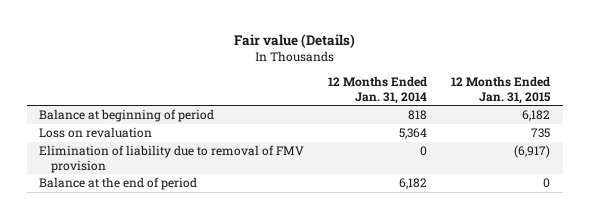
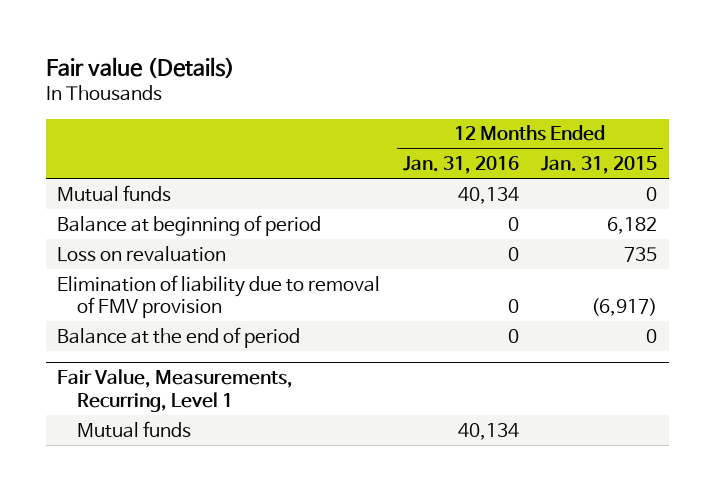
[328,76,428,104] 12 Months Ended Jan. 31, 2014 -> none
none -> [402,155,519,174] Jan. 31, 2016
none -> [57,184,172,202] Mutual funds
none -> [57,368,294,412] Fair Value, Measurements, Recurring, Level 1
none -> [77,420,192,438] Mutual funds

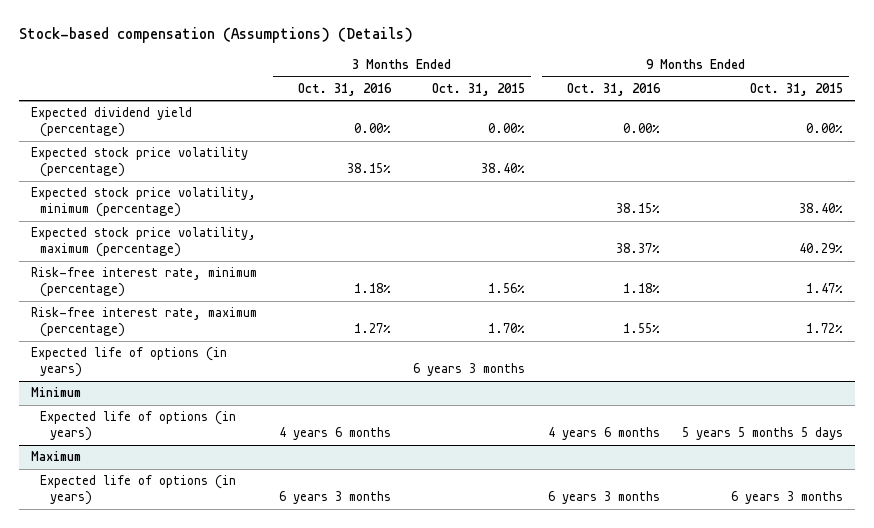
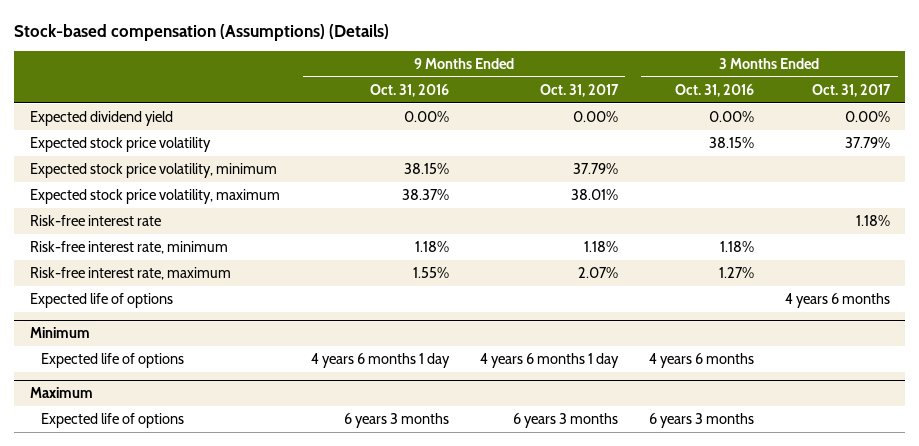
[432,82,526,96] Oct. 31, 2015 -> none
[750,82,844,96] Oct. 31, 2015 -> none
none -> [539,83,619,97] Oct. 31, 2017
none -> [811,83,891,97] Oct. 31, 2017
[30,107,192,138] Expected dividend yield (percentage) -> [29,110,173,126] Expected dividend yield
[30,147,248,178] Expected stock price volatility (percentage) -> [29,136,211,152] Expected stock price volatility
[30,187,256,218] Expected stock price volatility, minimum (percentage) -> [29,162,277,178] Expected stock price volatility, minimum
[30,227,256,258] Expected stock price volatility, maximum (percentage) -> [29,188,280,204] Expected stock price volatility, maximum
none -> [29,214,161,226] Risk-free interest rate
[30,267,257,298] Risk-free interest rate, minimum (percentage) -> [29,240,228,254] Risk-free interest rate, minimum
[30,307,257,338] Risk-free interest rate, maximum (percentage) -> [29,266,231,280] Risk-free interest rate, maximum
[30,347,227,378] Expected life of options (in years) -> [29,292,173,308] Expected life of options
[40,411,237,442] Expected life of options (in years) -> [40,352,184,368] Expected life of options
[547,427,660,441] 4 years 6 months -> [310,352,450,368] 4 years 6 months 1 day
[40,475,237,506] Expected life of options (in years) -> [40,412,184,428] Expected life of options

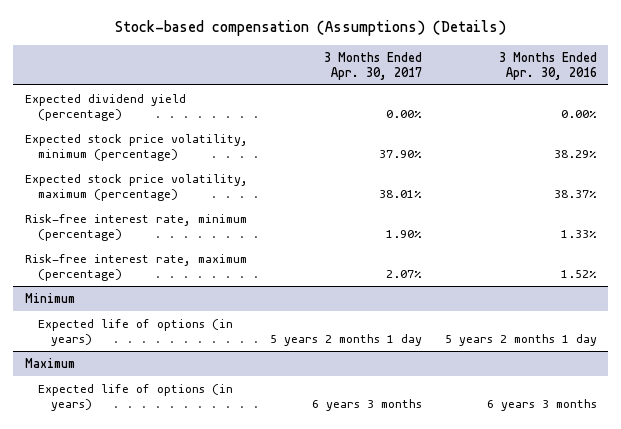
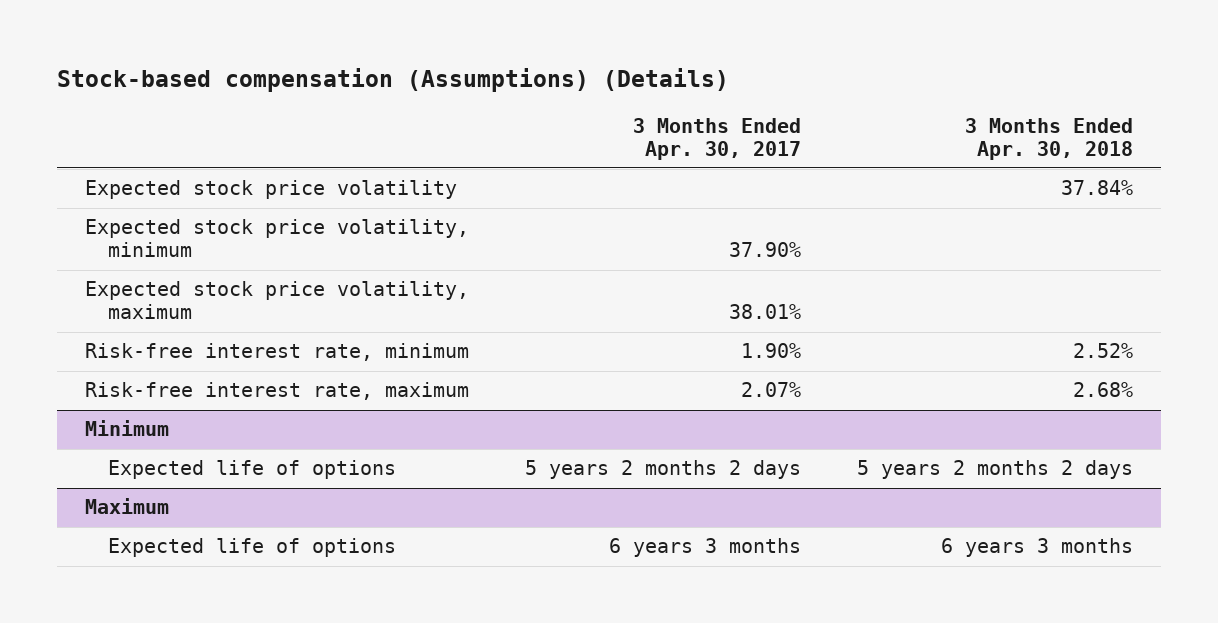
[498,51,597,80] 3 Months Ended Apr. 30, 2016 -> none
none -> [965,117,1134,160] 3 Months Ended Apr. 30, 2018
[24,93,186,121] Expected dividend yield (percentage) -> none
none -> [84,180,457,200] Expected stock price volatility
[24,133,248,161] Expected stock price volatility, minimum (percentage) -> [84,219,469,258] Expected stock price volatility, minimum
[24,173,248,201] Expected stock price volatility, maximum (percentage) -> [84,281,469,320] Expected stock price volatility, maximum
[24,213,247,241] Risk-free interest rate, minimum (percentage) -> [84,343,469,362] Risk-free interest rate, minimum
[24,253,247,281] Risk-free interest rate, maximum (percentage) -> [84,382,469,401] Risk-free interest rate, maximum
[37,318,233,346] Expected life of options (in years) -> [108,460,397,480] Expected life of options
[270,333,423,346] 5 years 2 months 1 day -> [525,460,802,480] 5 years 2 months 2 days
[37,383,233,411] Expected life of options (in years) -> [108,538,397,558] Expected life of options

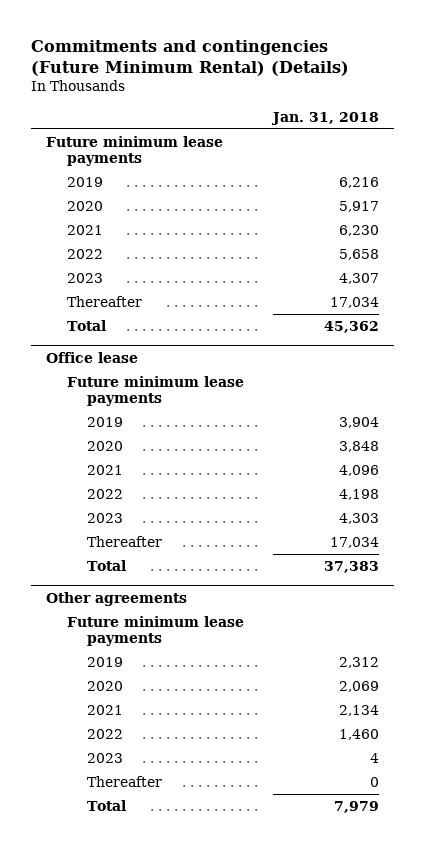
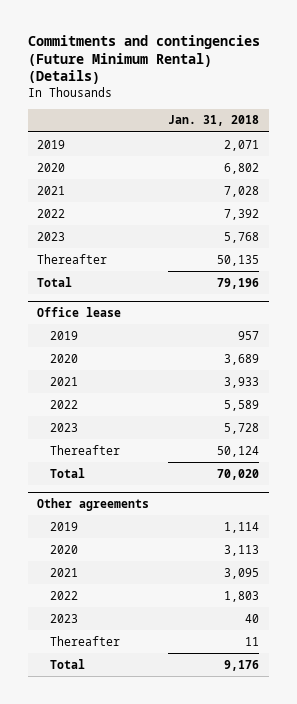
[45,136,223,166] Future minimum lease payments -> none
[339,177,380,189] 6,216 -> [224,139,260,151] 2,071
[339,201,380,213] 5,917 -> [224,162,260,174] 6,802
[339,225,380,237] 6,230 -> [224,185,260,197] 7,028
[339,249,380,261] 5,658 -> [224,208,260,220] 7,392
[339,273,380,285] 4,307 -> [224,231,260,243] 5,768
[330,297,380,309] 17,034 -> [217,254,260,266] 50,135
[324,321,380,334] 45,362 -> [217,277,260,289] 79,196
[66,376,244,406] Future minimum lease payments -> none
[339,417,380,429] 3,904 -> [238,330,260,340] 957
[339,441,380,453] 3,848 -> [224,353,260,365] 3,689
[339,465,380,477] 4,096 -> [224,376,260,388] 3,933
[339,489,380,501] 4,198 -> [224,399,260,411] 5,589
[339,513,380,525] 4,303 -> [224,422,260,434] 5,728
[330,537,380,549] 17,034 -> [217,445,260,457] 50,124
[324,561,380,574] 37,383 -> [217,468,260,480] 70,020
[66,616,244,646] Future minimum lease payments -> none
[339,657,380,669] 2,312 -> [224,521,260,533] 1,114
[339,681,380,693] 2,069 -> [224,544,260,556] 3,113
[339,705,380,717] 2,134 -> [224,567,260,579] 3,095
[339,729,380,741] 1,460 -> [224,590,260,602] 1,803
[370,753,380,764] 4 -> [245,613,260,623] 40
[370,777,380,788] 0 -> [245,636,260,646] 11
[334,801,380,814] 7,979 -> [224,659,260,671] 9,176

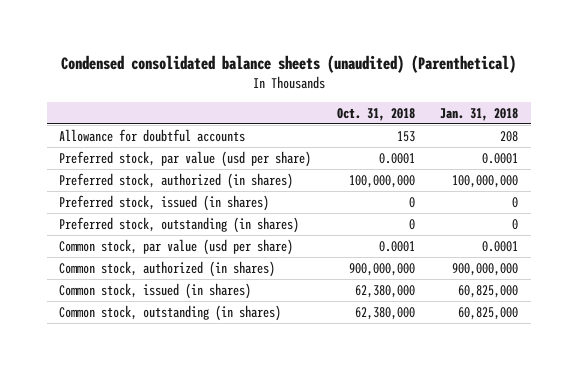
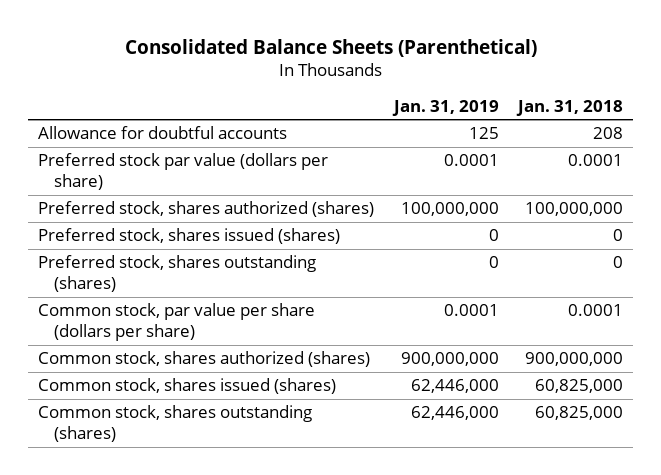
[60,54,516,73] Condensed consolidated balance sheets (unaudited) (Parenthetical) -> [124,38,537,57] Consolidated Balance Sheets (Parenthetical)
[336,107,415,121] Oct. 31, 2018 -> none
none -> [391,99,499,116] Jan. 31, 2019
[59,150,312,167] Preferred stock, par value (usd per share) -> [38,153,329,190] Preferred stock par value (dollars per share)
[59,172,294,189] Preferred stock, authorized (in shares) -> [38,201,375,218] Preferred stock, shares authorized (shares)
[59,194,270,211] Preferred stock, issued (in shares) -> [38,228,341,245] Preferred stock, shares issued (shares)
[59,216,300,233] Preferred stock, outstanding (in shares) -> [38,255,317,292] Preferred stock, shares outstanding (shares)
[59,238,294,255] Common stock, par value (usd per share) -> [38,303,316,341] Common stock, par value per share (dollars per share)
[59,260,276,277] Common stock, authorized (in shares) -> [38,351,371,368] Common stock, shares authorized (shares)
[59,282,252,299] Common stock, issued (in shares) -> [38,378,337,395] Common stock, shares issued (shares)
[59,304,282,321] Common stock, outstanding (in shares) -> [38,405,313,442] Common stock, shares outstanding (shares)

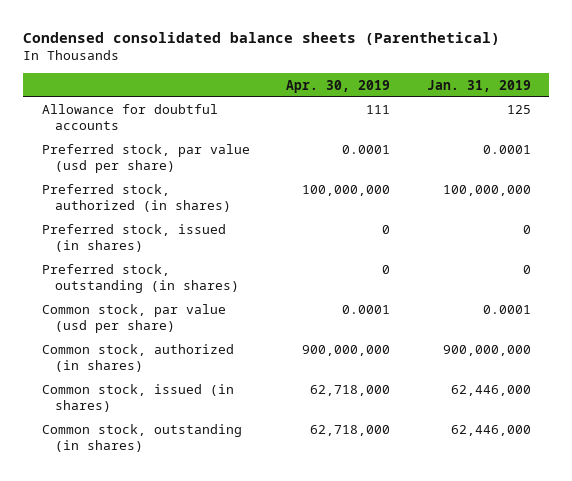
[124,38,537,57] Consolidated Balance Sheets (Parenthetical) -> [23,32,501,46] Condensed consolidated balance sheets (Parenthetical)
[516,99,624,116] Jan. 31, 2018 -> none
none -> [286,79,391,93] Apr. 30, 2019
[38,153,329,190] Preferred stock par value (dollars per share) -> [41,144,250,174] Preferred stock, par value (usd per share)
[38,201,375,218] Preferred stock, shares authorized (shares) -> [41,184,232,213] Preferred stock, authorized (in shares)
[38,228,341,245] Preferred stock, shares issued (shares) -> [41,224,226,253] Preferred stock, issued (in shares)
[38,255,317,292] Preferred stock, shares outstanding (shares) -> [41,264,240,294] Preferred stock, outstanding (in shares)
[38,303,316,341] Common stock, par value per share (dollars per share) -> [41,304,226,334] Common stock, par value (usd per share)
[38,351,371,368] Common stock, shares authorized (shares) -> [41,344,234,373] Common stock, authorized (in shares)
[38,378,337,395] Common stock, shares issued (shares) -> [41,384,234,413] Common stock, issued (in shares)
[38,405,313,442] Common stock, shares outstanding (shares) -> [41,424,242,453] Common stock, outstanding (in shares)

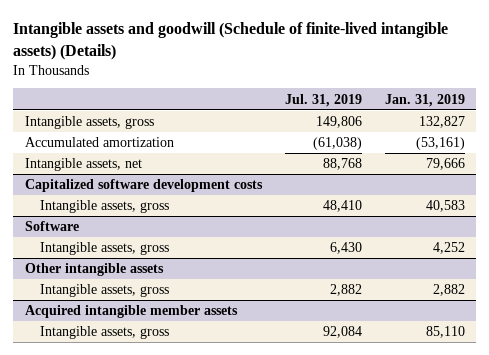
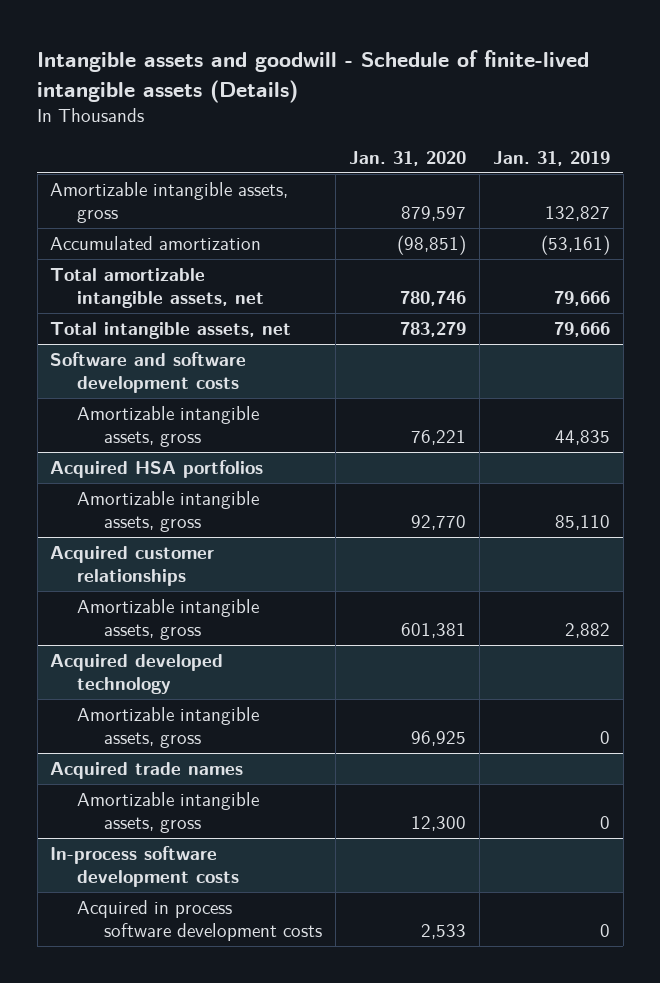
[12,22,448,60] Intangible assets and goodwill (Schedule of finite-lived intangible assets) (Details) -> [37,49,590,103] Intangible assets and goodwill - Schedule of finite-lived intangible assets (Details)
[284,93,362,107] Jul. 31, 2019 -> none
none -> [348,150,466,166] Jan. 31, 2020
[24,116,154,130] Intangible assets, gross -> [50,182,289,224] Amortizable intangible assets, gross
[24,158,142,172] Intangible assets, net -> [50,268,265,309] Total amortizable intangible assets, net
none -> [50,322,292,340] Total intangible assets, net
[24,179,263,193] Capitalized software development costs -> [50,352,247,394] Software and software development costs
[40,200,170,214] Intangible assets, gross -> [77,406,260,448] Amortizable intangible assets, gross
[425,200,465,213] 40,583 -> [554,430,610,446] 44,835
[24,221,79,232] Software -> [50,460,264,479] Acquired HSA portfolios
[40,242,170,256] Intangible assets, gross -> [77,491,260,533] Amortizable intangible assets, gross
[432,242,465,255] 4,252 -> [554,515,610,531] 85,110
[24,263,164,277] Other intangible assets -> [50,546,215,587] Acquired customer relationships
[40,284,170,298] Intangible assets, gross -> [77,599,260,641] Amortizable intangible assets, gross
[24,305,238,319] Acquired intangible member assets -> [50,654,224,695] Acquired developed technology
[40,326,170,340] Intangible assets, gross -> [77,707,260,749] Amortizable intangible assets, gross
[425,326,465,339] 85,110 -> [599,731,610,745] 0
none -> [50,762,244,780] Acquired trade names
none -> [77,792,260,834] Amortizable intangible assets, gross
none -> [50,846,240,888] In-process software development costs
none -> [77,900,323,942] Acquired in process software development costs

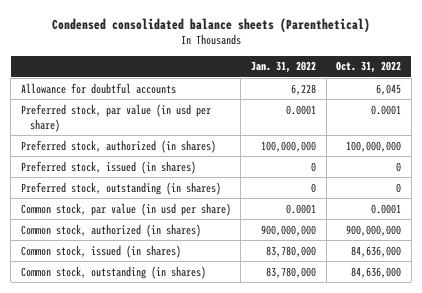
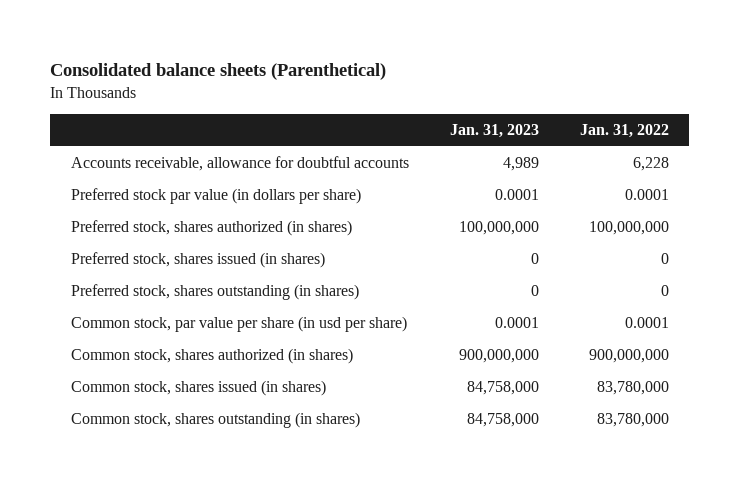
[51,17,370,32] Condensed consolidated balance sheets (Parenthetical) -> [50,62,387,80] Consolidated balance sheets (Parenthetical)
[336,61,402,74] Oct. 31, 2022 -> none
none -> [449,123,539,138] Jan. 31, 2023
[20,82,176,94] Allowance for doubtful accounts -> [70,156,409,172] Accounts receivable, allowance for doubtful accounts
[20,103,211,132] Preferred stock, par value (in usd per share) -> [70,188,361,205] Preferred stock par value (in dollars per share)
[20,139,216,153] Preferred stock, authorized (in shares) -> [70,220,352,237] Preferred stock, shares authorized (in shares)
[20,160,196,174] Preferred stock, issued (in shares) -> [70,252,325,269] Preferred stock, shares issued (in shares)
[20,181,221,195] Preferred stock, outstanding (in shares) -> [70,284,359,301] Preferred stock, shares outstanding (in shares)
[20,202,231,216] Common stock, par value (in usd per share) -> [70,316,407,333] Common stock, par value per share (in usd per share)
[20,223,201,237] Common stock, authorized (in shares) -> [70,348,353,365] Common stock, shares authorized (in shares)
[20,244,181,258] Common stock, issued (in shares) -> [70,380,326,397] Common stock, shares issued (in shares)
[20,265,206,279] Common stock, outstanding (in shares) -> [70,412,360,429] Common stock, shares outstanding (in shares)

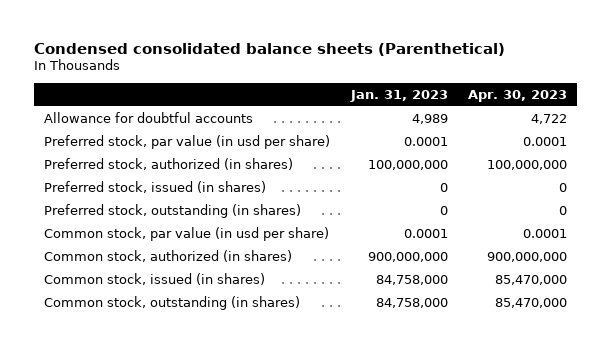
[50,62,387,80] Consolidated balance sheets (Parenthetical) -> [34,42,506,56] Condensed consolidated balance sheets (Parenthetical)
[579,123,669,138] Jan. 31, 2022 -> none
none -> [468,89,568,102] Apr. 30, 2023
[70,156,409,172] Accounts receivable, allowance for doubtful accounts -> [44,111,254,123] Allowance for doubtful accounts
[70,188,361,205] Preferred stock par value (in dollars per share) -> [44,134,331,149] Preferred stock, par value (in usd per share)
[70,220,352,237] Preferred stock, shares authorized (in shares) -> [44,157,294,170] Preferred stock, authorized (in shares)
[70,252,325,269] Preferred stock, shares issued (in shares) -> [44,180,267,193] Preferred stock, issued (in shares)
[70,284,359,301] Preferred stock, shares outstanding (in shares) -> [44,203,302,218] Preferred stock, outstanding (in shares)
[70,316,407,333] Common stock, par value per share (in usd per share) -> [44,226,330,241] Common stock, par value (in usd per share)
[70,348,353,365] Common stock, shares authorized (in shares) -> [44,249,293,262] Common stock, authorized (in shares)
[70,380,326,397] Common stock, shares issued (in shares) -> [44,272,266,285] Common stock, issued (in shares)
[70,412,360,429] Common stock, shares outstanding (in shares) -> [44,295,301,310] Common stock, outstanding (in shares)

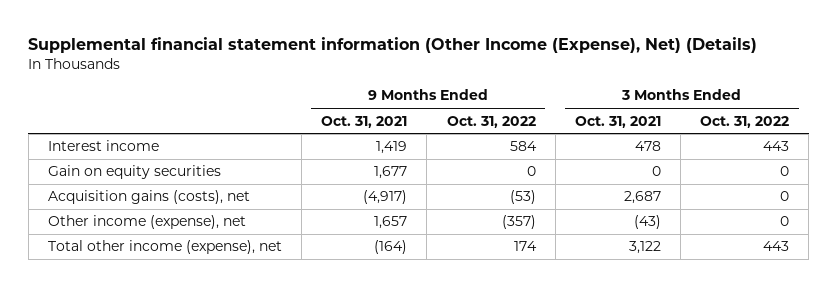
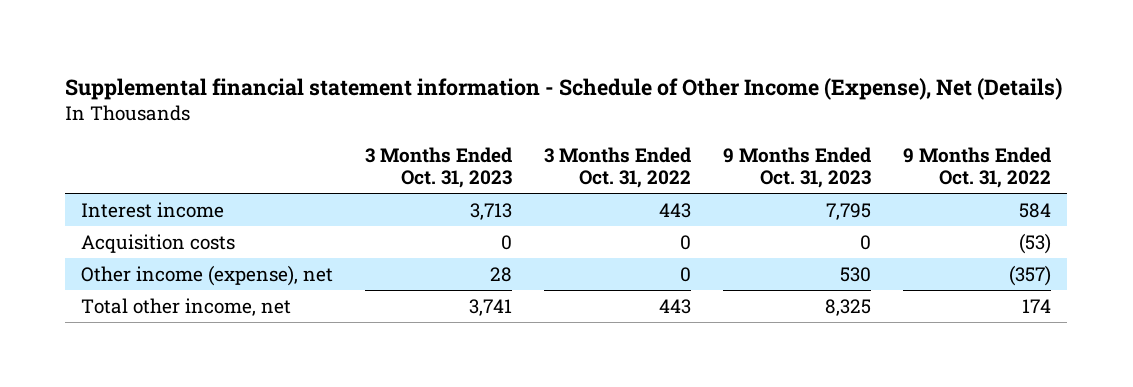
[28,37,758,54] Supplemental financial statement information (Other Income (Expense), Net) (Details) -> [65,77,1063,100] Supplemental financial statement information - Schedule of Other Income (Expense), Net (Details)
[321,115,408,128] Oct. 31, 2021 -> none
[574,115,661,128] Oct. 31, 2021 -> none
none -> [365,146,513,189] 3 Months Ended Oct. 31, 2023
none -> [723,146,872,189] 9 Months Ended Oct. 31, 2023
[48,165,222,180] Gain on equity securities -> none
[48,190,251,205] Acquisition gains (costs), net -> [81,233,236,253] Acquisition costs
[48,240,283,255] Total other income (expense), net -> [81,297,292,316] Total other income, net

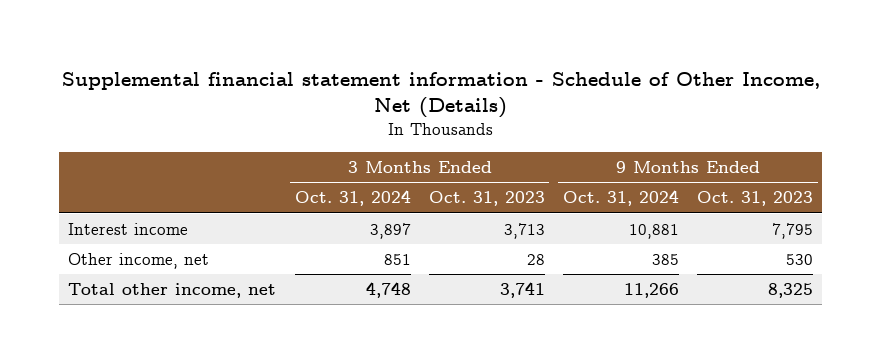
[65,77,1063,100] Supplemental financial statement information - Schedule of Other Income (Expense), Net (Details) -> [61,71,820,119] Supplemental financial statement information - Schedule of Other Income, Net (Details)
[544,146,692,189] 3 Months Ended Oct. 31, 2022 -> none
[903,146,1052,189] 9 Months Ended Oct. 31, 2022 -> none
none -> [294,190,411,207] Oct. 31, 2024
none -> [563,190,680,207] Oct. 31, 2024
[81,233,236,253] Acquisition costs -> none
[81,264,334,286] Other income (expense), net -> [68,253,210,270] Other income, net

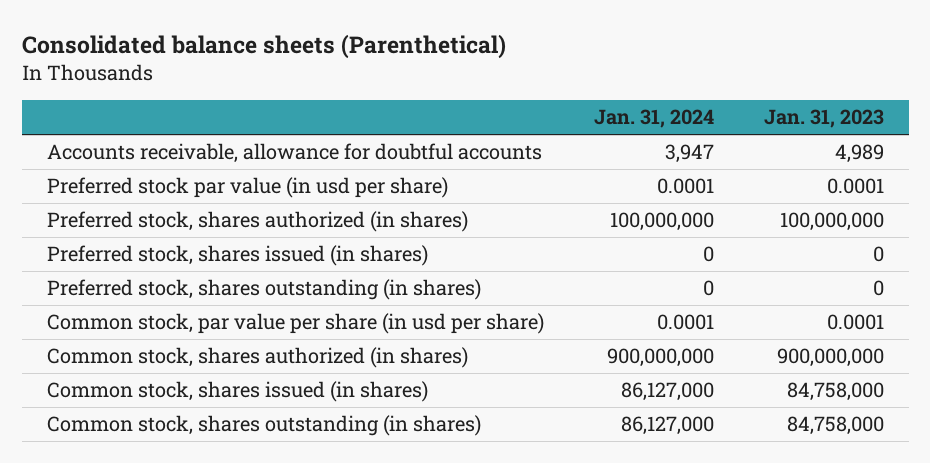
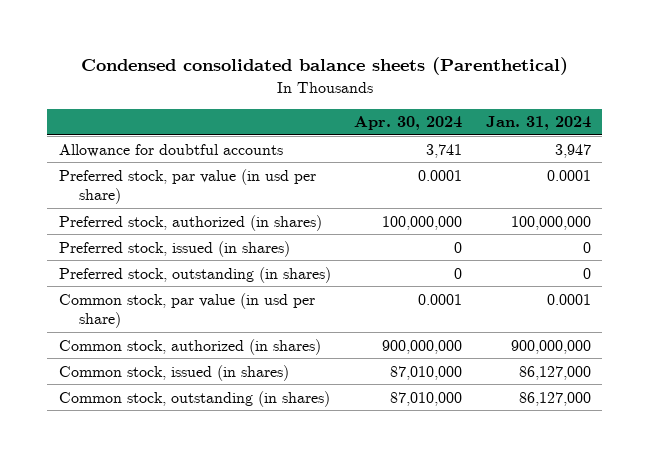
[21,33,506,59] Consolidated balance sheets (Parenthetical) -> [80,57,568,76] Condensed consolidated balance sheets (Parenthetical)
[763,109,884,129] Jan. 31, 2023 -> none
none -> [354,116,463,131] Apr. 30, 2024
[46,143,542,164] Accounts receivable, allowance for doubtful accounts -> [58,143,283,157] Allowance for doubtful accounts
[46,177,448,199] Preferred stock par value (in usd per share) -> [58,168,316,205] Preferred stock, par value (in usd per share)
[46,211,468,233] Preferred stock, shares authorized (in shares) -> [58,214,322,231] Preferred stock, authorized (in shares)
[46,245,428,267] Preferred stock, shares issued (in shares) -> [58,240,290,257] Preferred stock, issued (in shares)
[46,279,481,301] Preferred stock, shares outstanding (in shares) -> [58,266,331,283] Preferred stock, outstanding (in shares)
[46,313,544,335] Common stock, par value per share (in usd per share) -> [58,292,315,329] Common stock, par value (in usd per share)
[46,347,468,369] Common stock, shares authorized (in shares) -> [58,338,321,355] Common stock, authorized (in shares)
[46,381,428,403] Common stock, shares issued (in shares) -> [58,364,289,381] Common stock, issued (in shares)
[46,415,481,437] Common stock, shares outstanding (in shares) -> [58,390,330,407] Common stock, outstanding (in shares)

